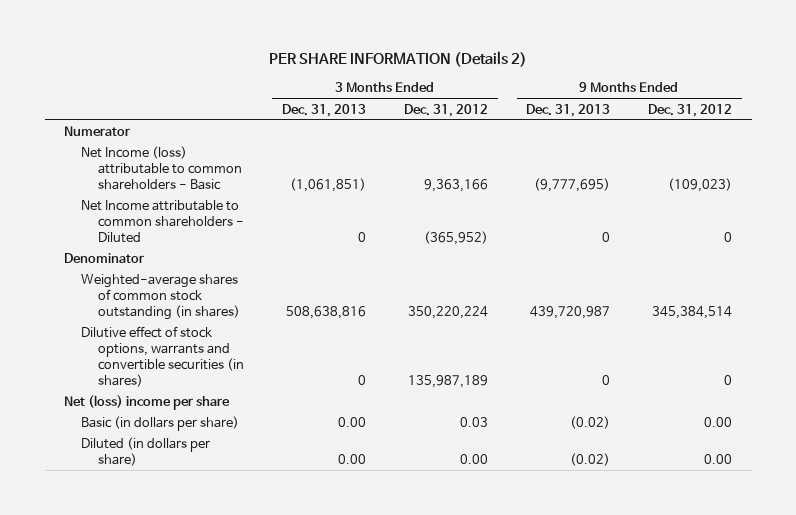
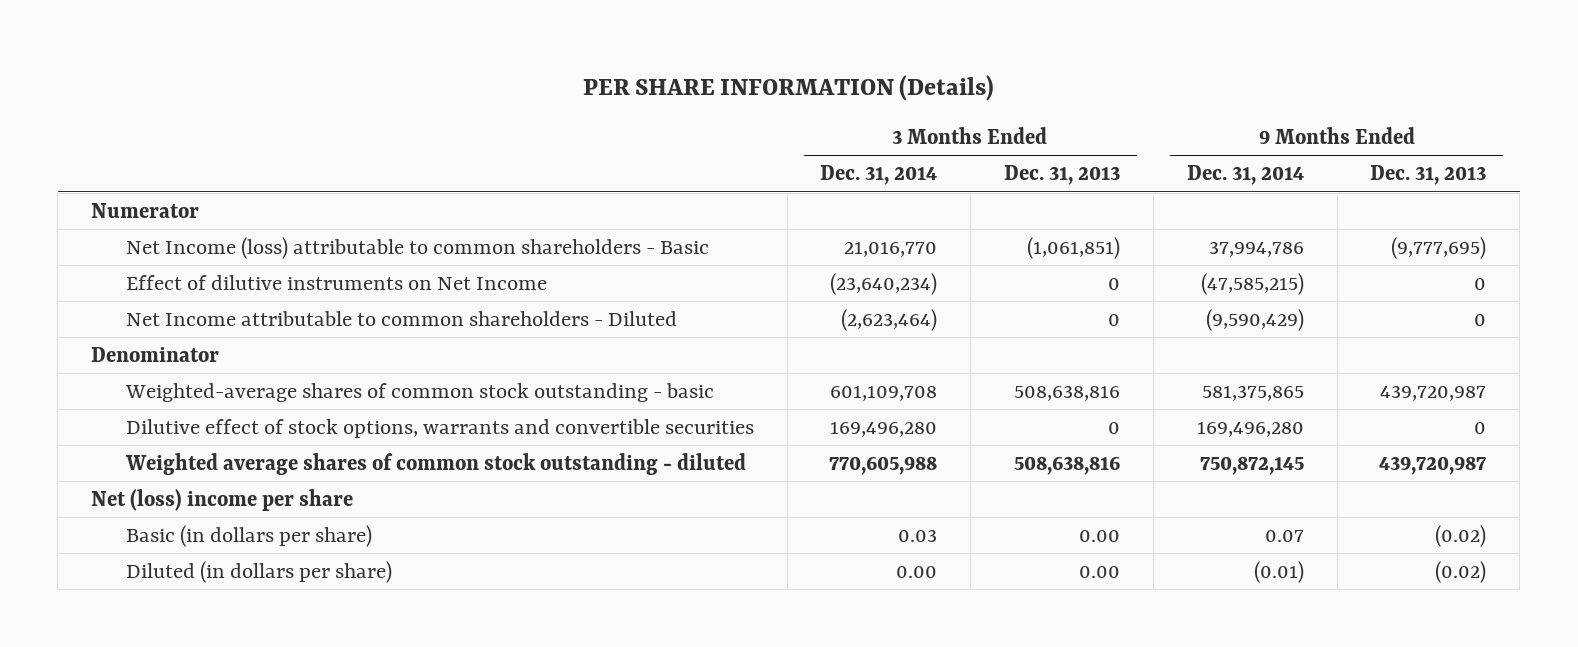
[269,51,528,68] PER SHARE INFORMATION (Details 2) -> [582,75,994,102] PER SHARE INFORMATION (Details)
[404,103,489,117] Dec. 31, 2012 -> none
[648,103,733,117] Dec. 31, 2012 -> none
none -> [820,165,938,186] Dec. 31, 2014
none -> [1186,165,1304,186] Dec. 31, 2014
none -> [125,275,547,291] Effect of dilutive instruments on Net Income
[80,274,240,320] Weighted-average shares of common stock outstanding (in shares) -> [124,383,714,403] Weighted-average shares of common stock outstanding - basic
[80,326,244,387] Dilutive effect of stock options, warrants and convertible securities (in shares) -> [125,419,754,439] Dilutive effect of stock options, warrants and convertible securities
none -> [124,453,746,476] Weighted average shares of common stock outstanding - diluted

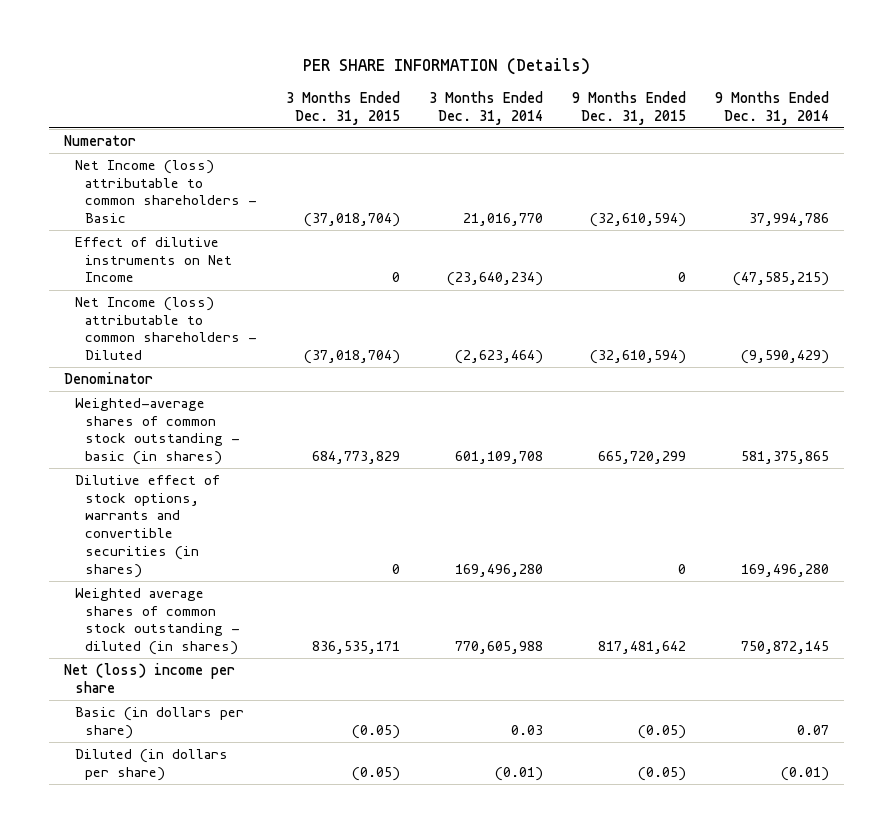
[1004,165,1121,186] Dec. 31, 2013 -> none
[1370,165,1487,186] Dec. 31, 2013 -> none
none -> [286,90,401,125] 3 Months Ended Dec. 31, 2015
none -> [572,90,687,125] 9 Months Ended Dec. 31, 2015
[125,311,677,327] Net Income attributable to common shareholders - Diluted -> [74,296,258,361] Net Income (loss) attributable to common shareholders - Diluted
[124,383,714,403] Weighted-average shares of common stock outstanding - basic -> [74,397,241,466] Weighted-average shares of common stock outstanding - basic (in shares)
[125,419,754,439] Dilutive effect of stock options, warrants and convertible securities -> [74,474,220,578] Dilutive effect of stock options, warrants and convertible securities (in shares)
[124,453,746,476] Weighted average shares of common stock outstanding - diluted -> [74,587,241,656] Weighted average shares of common stock outstanding - diluted (in shares)
[896,566,938,579] 0.00 -> [495,766,544,781] (0.01)

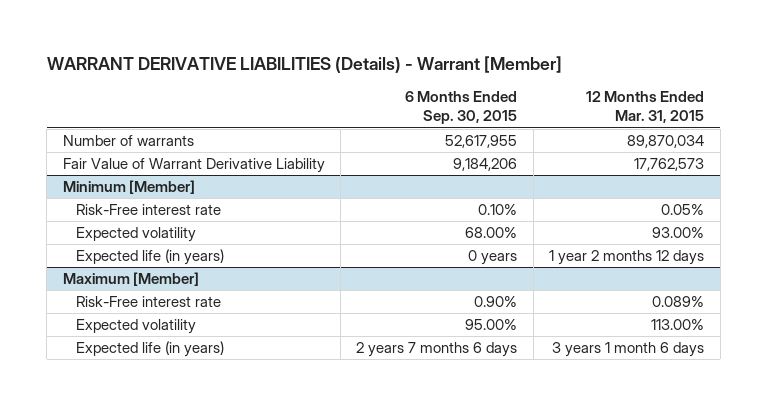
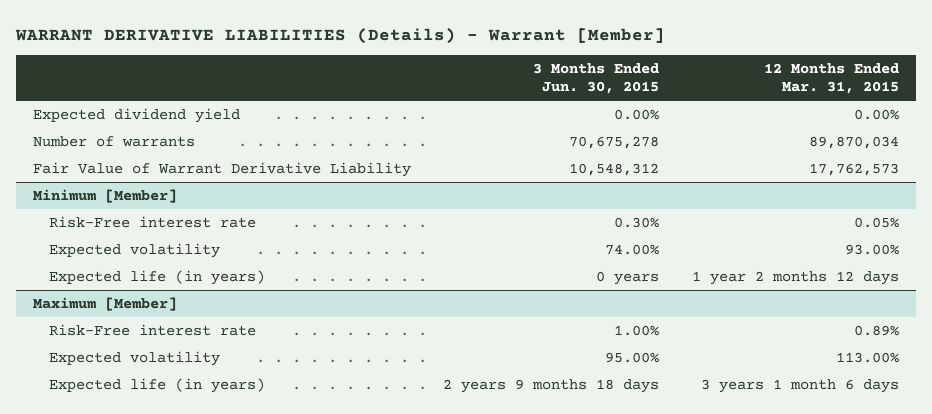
[405,91,518,125] 6 Months Ended Sep. 30, 2015 -> none
none -> [533,63,660,95] 3 Months Ended Jun. 30, 2015
none -> [32,107,240,123] Expected dividend yield
[652,296,705,308] 0.089% -> [854,324,900,336] 0.89%

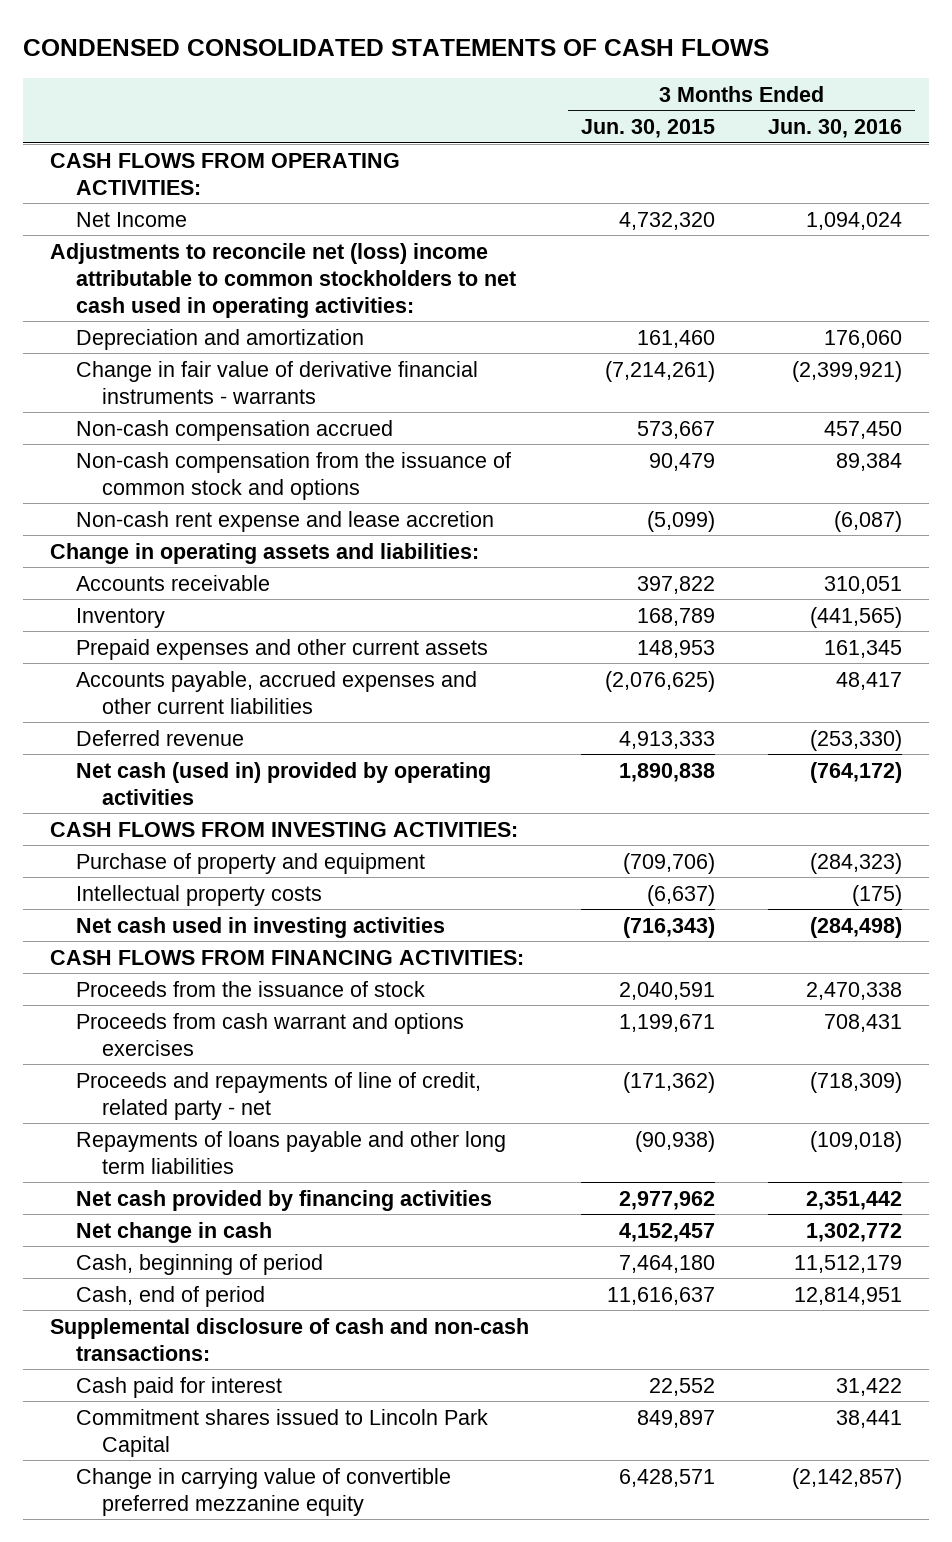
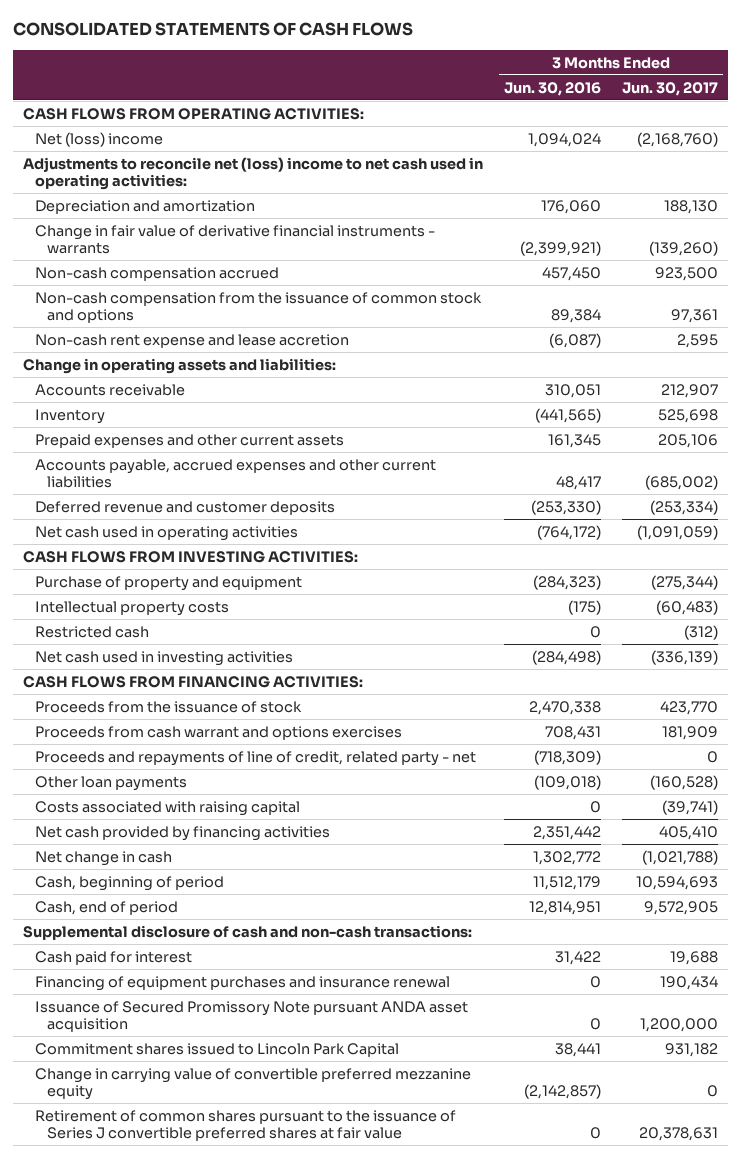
[23,39,770,57] CONDENSED CONSOLIDATED STATEMENTS OF CASH FLOWS -> [12,22,413,37] CONSOLIDATED STATEMENTS OF CASH FLOWS
[581,118,716,138] Jun. 30, 2015 -> none
none -> [621,81,718,96] Jun. 30, 2017
[75,211,187,227] Net Income -> [34,131,163,147] Net (loss) income
[49,242,516,318] Adjustments to reconcile net (loss) income attributable to common stockholders to net cash used in operating activities: -> [23,156,484,191] Adjustments to reconcile net (loss) income to net cash used in operating activities:
[75,729,244,746] Deferred revenue -> [34,500,335,515] Deferred revenue and customer deposits
[75,761,491,805] Net cash (used in) provided by operating activities -> [34,525,298,541] Net cash used in operating activities
none -> [34,625,149,638] Restricted cash
[75,1130,506,1174] Repayments of loans payable and other long term liabilities -> [34,775,187,791] Other loan payments
none -> [34,800,300,816] Costs associated with raising capital
none -> [34,975,450,991] Financing of equipment purchases and insurance renewal
none -> [34,1000,468,1033] Issuance of Secured Promissory Note pursuant ANDA asset acquisition
none -> [34,1109,456,1142] Retirement of common shares pursuant to the issuance of Series J convertible preferred shares at fair value

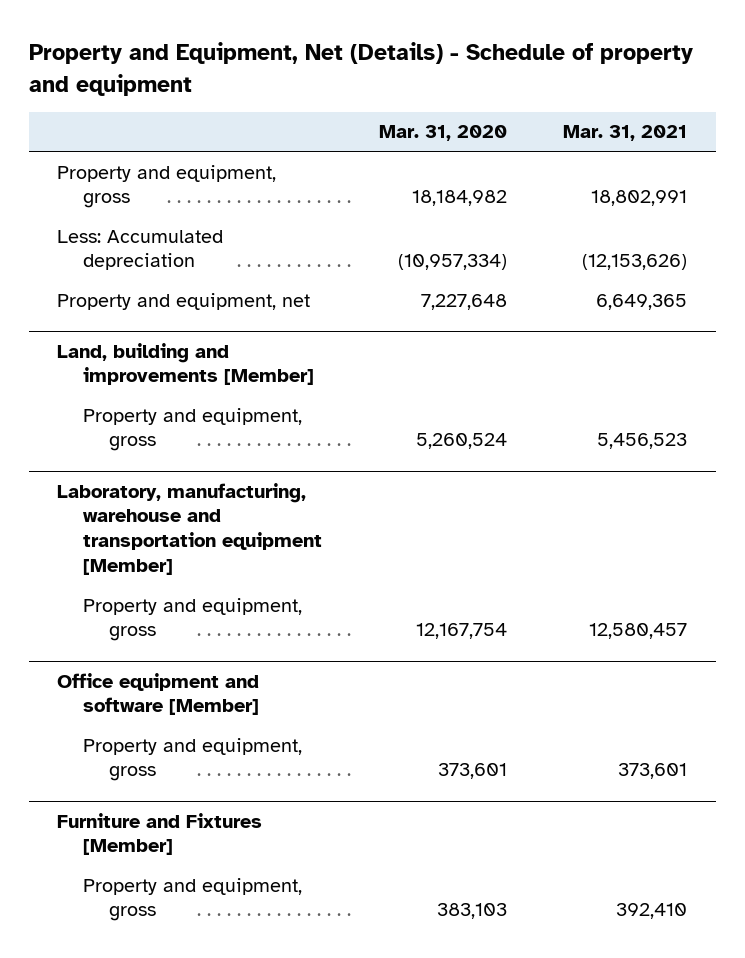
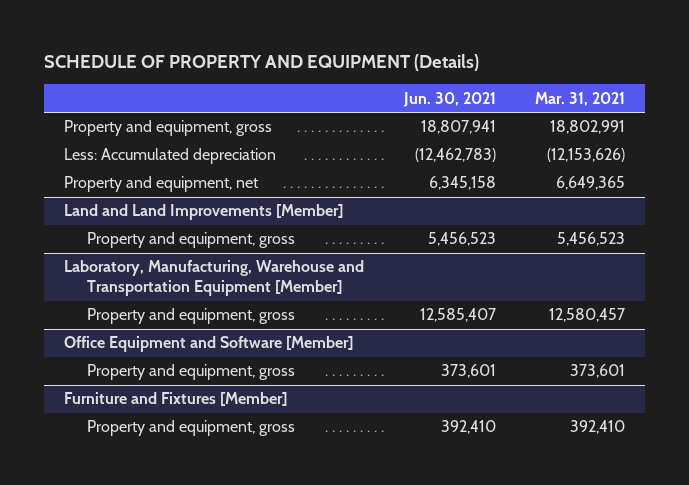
[29,42,694,96] Property and Equipment, Net (Details) - Schedule of property and equipment -> [43,54,479,72] SCHEDULE OF PROPERTY AND EQUIPMENT (Details)
[378,125,507,142] Mar. 31, 2020 -> none
none -> [402,91,496,107] Jun. 30, 2021
[57,342,315,386] Land, building and improvements [Member] -> [63,204,343,221] Land and Land Improvements [Member]
[57,482,323,575] Laboratory, manufacturing, warehouse and transportation equipment [Member] -> [63,260,364,297] Laboratory, Manufacturing, Warehouse and Transportation Equipment [Member]
[57,672,260,716] Office equipment and software [Member] -> [63,336,353,353] Office Equipment and Software [Member]

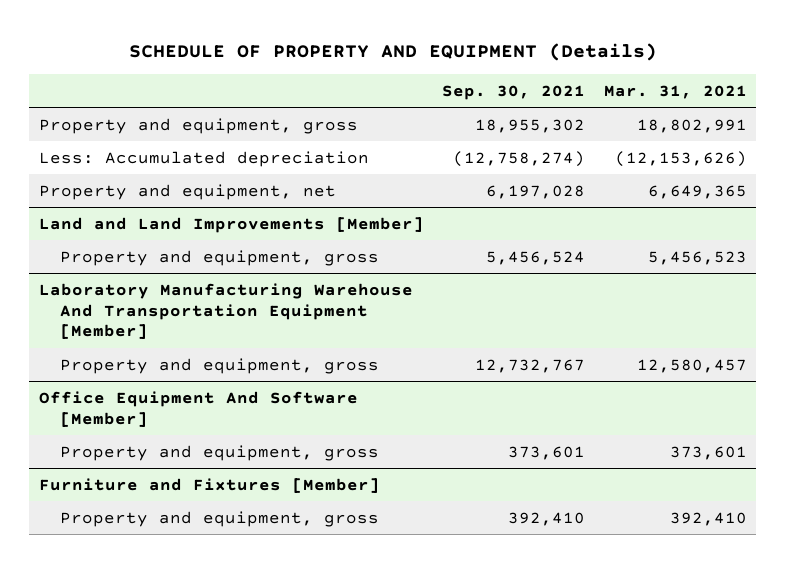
[402,91,496,107] Jun. 30, 2021 -> none
none -> [442,84,586,100] Sep. 30, 2021
[63,260,364,297] Laboratory, Manufacturing, Warehouse and Transportation Equipment [Member] -> [38,282,413,340] Laboratory Manufacturing Warehouse And Transportation Equipment [Member]
[63,336,353,353] Office Equipment and Software [Member] -> [38,390,358,427] Office Equipment And Software [Member]

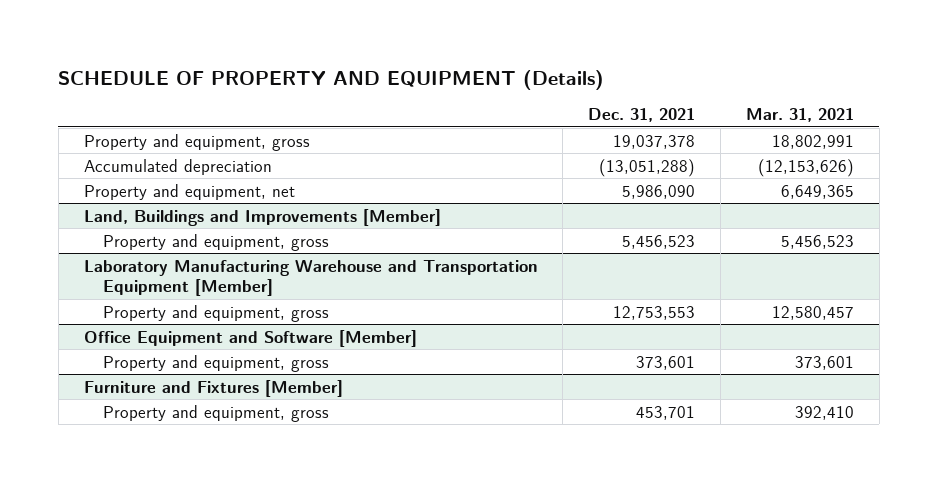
[442,84,586,100] Sep. 30, 2021 -> none
none -> [588,108,696,123] Dec. 31, 2021
[38,150,369,167] Less: Accumulated depreciation -> [83,158,272,175] Accumulated depreciation
[38,216,424,233] Land and Land Improvements [Member] -> [83,208,441,226] Land, Buildings and Improvements [Member]
[38,282,413,340] Laboratory Manufacturing Warehouse And Transportation Equipment [Member] -> [83,259,538,297] Laboratory Manufacturing Warehouse and Transportation Equipment [Member]
[38,390,358,427] Office Equipment And Software [Member] -> [83,329,417,347] Office Equipment and Software [Member]

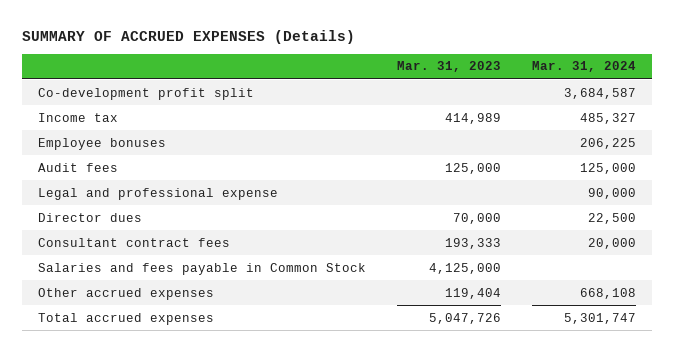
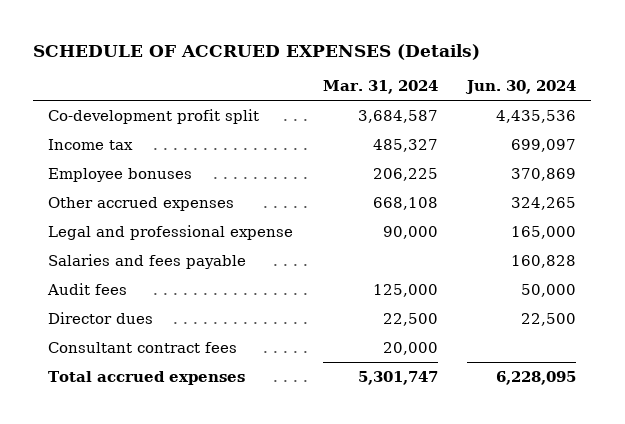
[22,30,356,45] SUMMARY OF ACCRUED EXPENSES (Details) -> [33,43,481,60] SCHEDULE OF ACCRUED EXPENSES (Details)
[397,61,502,73] Mar. 31, 2023 -> none
none -> [465,80,577,95] Jun. 30, 2024
[37,287,214,300] Other accrued expenses -> [48,196,235,211] Other accrued expenses
none -> [48,253,247,269] Salaries and fees payable
[37,162,118,172] Audit fees -> [47,282,128,295] Audit fees
[37,262,366,275] Salaries and fees payable in Common Stock -> none

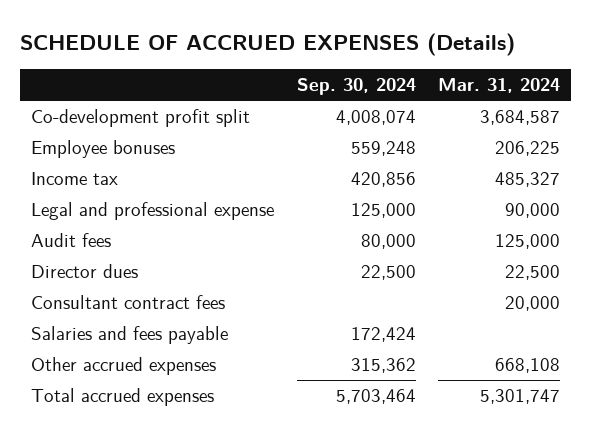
[465,80,577,95] Jun. 30, 2024 -> none
none -> [296,78,416,96] Sep. 30, 2024
[48,138,134,150] Income tax -> [31,172,119,186] Income tax
[48,253,247,269] Salaries and fees payable -> [31,326,229,345] Salaries and fees payable
[48,196,235,211] Other accrued expenses -> [31,357,217,376] Other accrued expenses

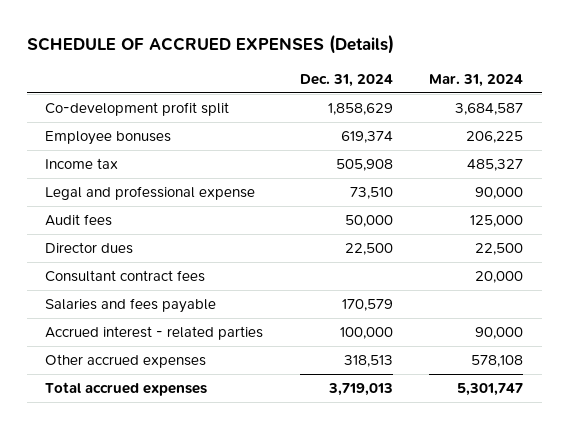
[296,78,416,96] Sep. 30, 2024 -> none
none -> [299,73,393,87] Dec. 31, 2024
none -> [44,326,263,341] Accrued interest - related parties
[495,358,561,374] 668,108 -> [471,355,524,368] 578,108

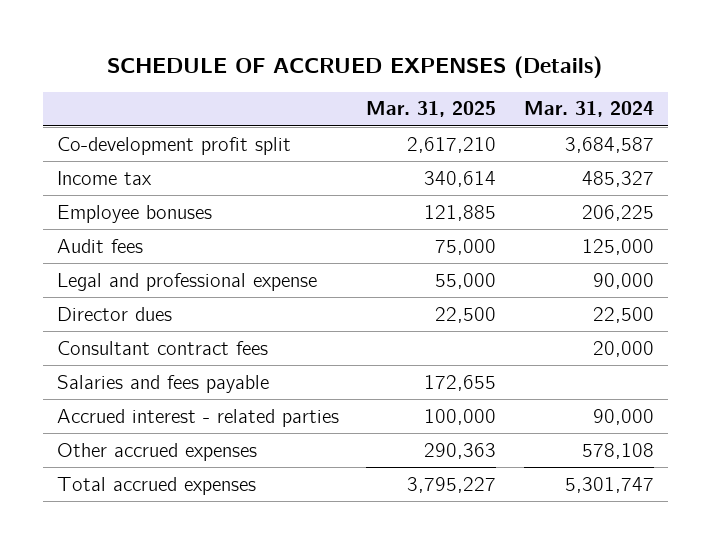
[299,73,393,87] Dec. 31, 2024 -> none
none -> [366,101,497,118] Mar. 31, 2025
[44,131,171,146] Employee bonuses -> [56,204,212,223] Employee bonuses
[44,186,255,201] Legal and professional expense -> [56,272,317,291] Legal and professional expense

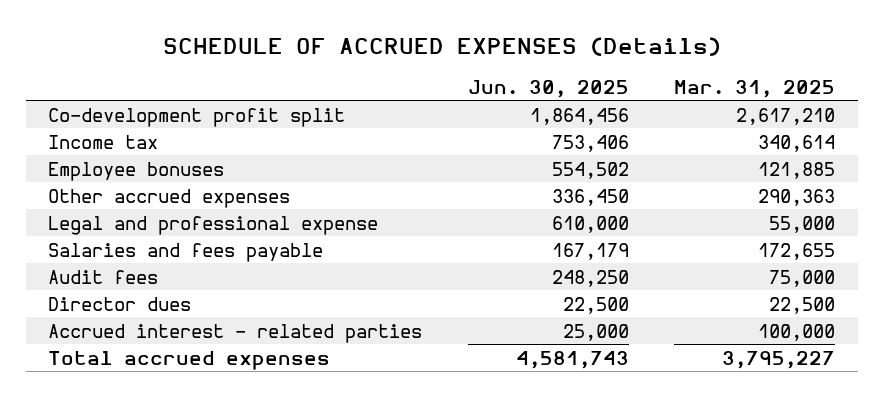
[524,101,655,118] Mar. 31, 2024 -> none
none -> [467,79,629,98] Jun. 30, 2025
[56,442,257,461] Other accrued expenses -> [48,188,291,208] Other accrued expenses
[56,340,268,355] Consultant contract fees -> none
[56,238,143,253] Audit fees -> [48,269,159,284] Audit fees
[56,306,172,321] Director dues -> [48,296,192,311] Director dues

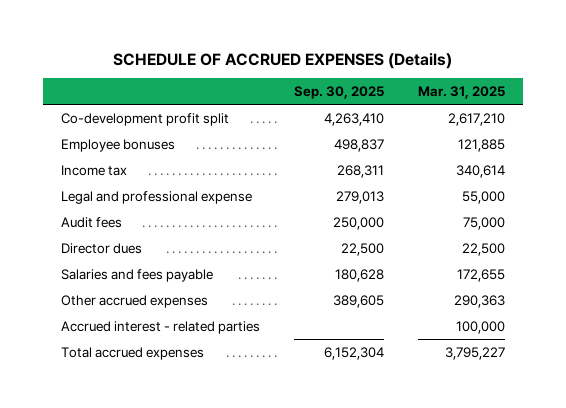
[467,79,629,98] Jun. 30, 2025 -> none
none -> [293,86,384,100] Sep. 30, 2025
[48,134,159,149] Income tax -> [60,164,127,176] Income tax
[48,242,324,262] Salaries and fees payable -> [60,268,213,282] Salaries and fees payable
[48,188,291,208] Other accrued expenses -> [60,294,208,308] Other accrued expenses

